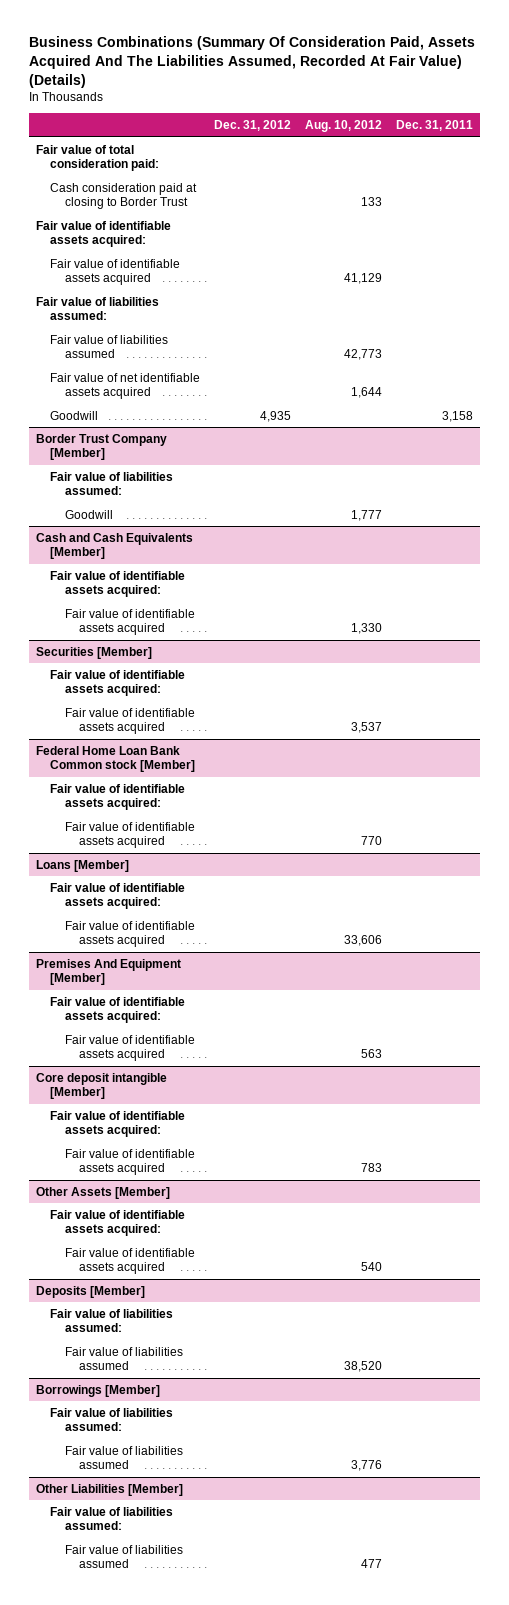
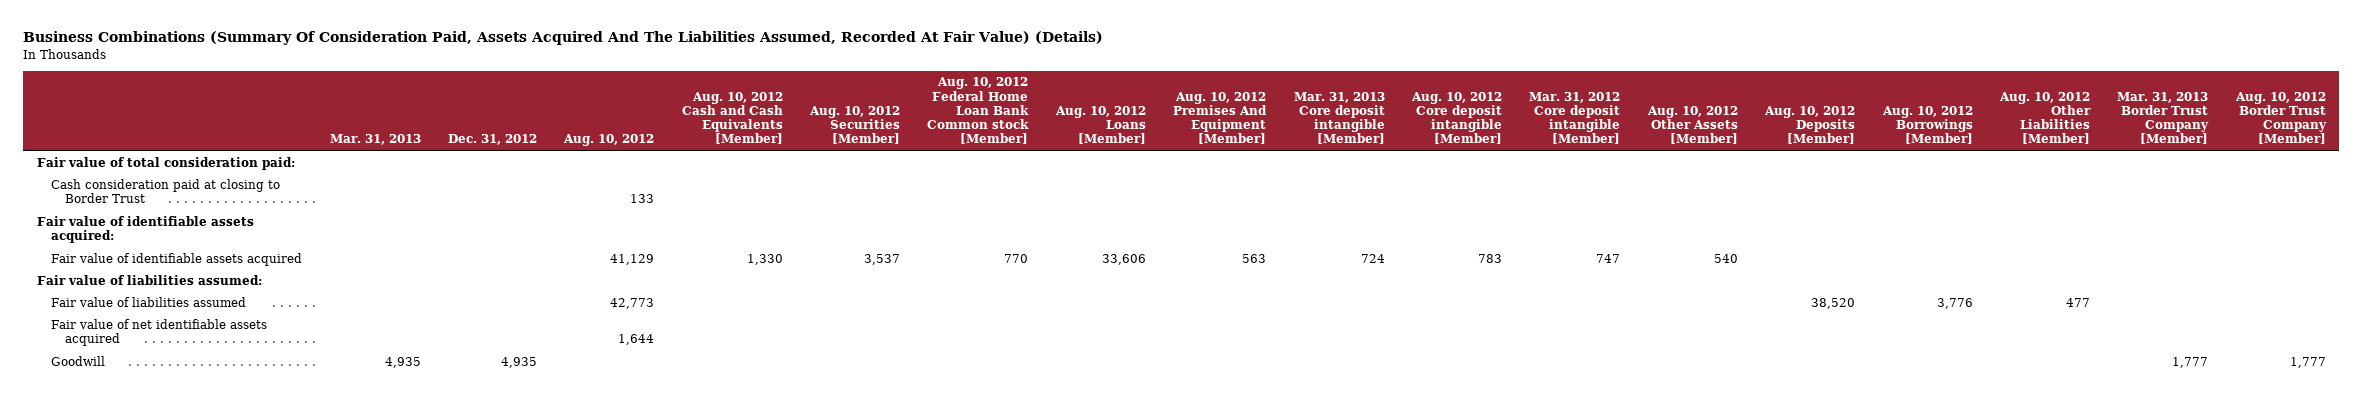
[396,120,474,132] Dec. 31, 2011 -> none
none -> [329,134,421,146] Mar. 31, 2013
none -> [681,91,783,145] Aug. 10, 2012 Cash and Cash Equivalents [Member]
none -> [809,105,901,145] Aug. 10, 2012 Securities [Member]
none -> [927,77,1030,145] Aug. 10, 2012 Federal Home Loan Bank Common stock [Member]
none -> [1054,105,1146,145] Aug. 10, 2012 Loans [Member]
none -> [1173,91,1268,145] Aug. 10, 2012 Premises And Equipment [Member]
none -> [1293,91,1385,145] Mar. 31, 2013 Core deposit intangible [Member]
none -> [1411,91,1503,145] Aug. 10, 2012 Core deposit intangible [Member]
none -> [1529,91,1621,145] Mar. 31, 2012 Core deposit intangible [Member]
none -> [1646,105,1738,145] Aug. 10, 2012 Other Assets [Member]
none -> [1764,105,1856,145] Aug. 10, 2012 Deposits [Member]
none -> [1881,105,1973,145] Aug. 10, 2012 Borrowings [Member]
none -> [1998,91,2091,145] Aug. 10, 2012 Other Liabilities [Member]
none -> [2117,91,2210,145] Mar. 31, 2013 Border Trust Company [Member]
none -> [2234,91,2327,145] Aug. 10, 2012 Border Trust Company [Member]
[35,433,167,461] Border Trust Company [Member] -> none
[50,471,174,496] Fair value of liabilities assumed: -> none
[64,509,113,519] Goodwill -> none
[35,532,193,560] Cash and Cash Equivalents [Member] -> none
[50,570,186,598] Fair value of identifiable assets acquired: -> none
[64,608,195,636] Fair value of identifiable assets acquired -> none
[35,646,152,659] Securities [Member] -> none
[50,669,186,697] Fair value of identifiable assets acquired: -> none
[64,707,195,735] Fair value of identifiable assets acquired -> none
[35,745,196,773] Federal Home Loan Bank Common stock [Member] -> none
[50,783,186,811] Fair value of identifiable assets acquired: -> none
[64,821,195,849] Fair value of identifiable assets acquired -> none
[35,859,129,872] Loans [Member] -> none
[50,882,186,910] Fair value of identifiable assets acquired: -> none
[64,920,195,948] Fair value of identifiable assets acquired -> none
[35,958,181,986] Premises And Equipment [Member] -> none
[50,996,186,1024] Fair value of identifiable assets acquired: -> none
[64,1034,195,1062] Fair value of identifiable assets acquired -> none
[35,1072,167,1100] Core deposit intangible [Member] -> none
[50,1110,186,1138] Fair value of identifiable assets acquired: -> none
[64,1148,195,1176] Fair value of identifiable assets acquired -> none
[35,1186,170,1199] Other Assets [Member] -> none
[50,1209,186,1237] Fair value of identifiable assets acquired: -> none
[64,1247,195,1275] Fair value of identifiable assets acquired -> none
[35,1285,145,1298] Deposits [Member] -> none
[50,1308,174,1333] Fair value of liabilities assumed: -> none
[64,1346,183,1371] Fair value of liabilities assumed -> none
[35,1384,160,1397] Borrowings [Member] -> none
[50,1407,174,1432] Fair value of liabilities assumed: -> none
[64,1445,183,1470] Fair value of liabilities assumed -> none
[35,1483,183,1496] Other Liabilities [Member] -> none
[50,1506,174,1531] Fair value of liabilities assumed: -> none
[64,1544,183,1569] Fair value of liabilities assumed -> none

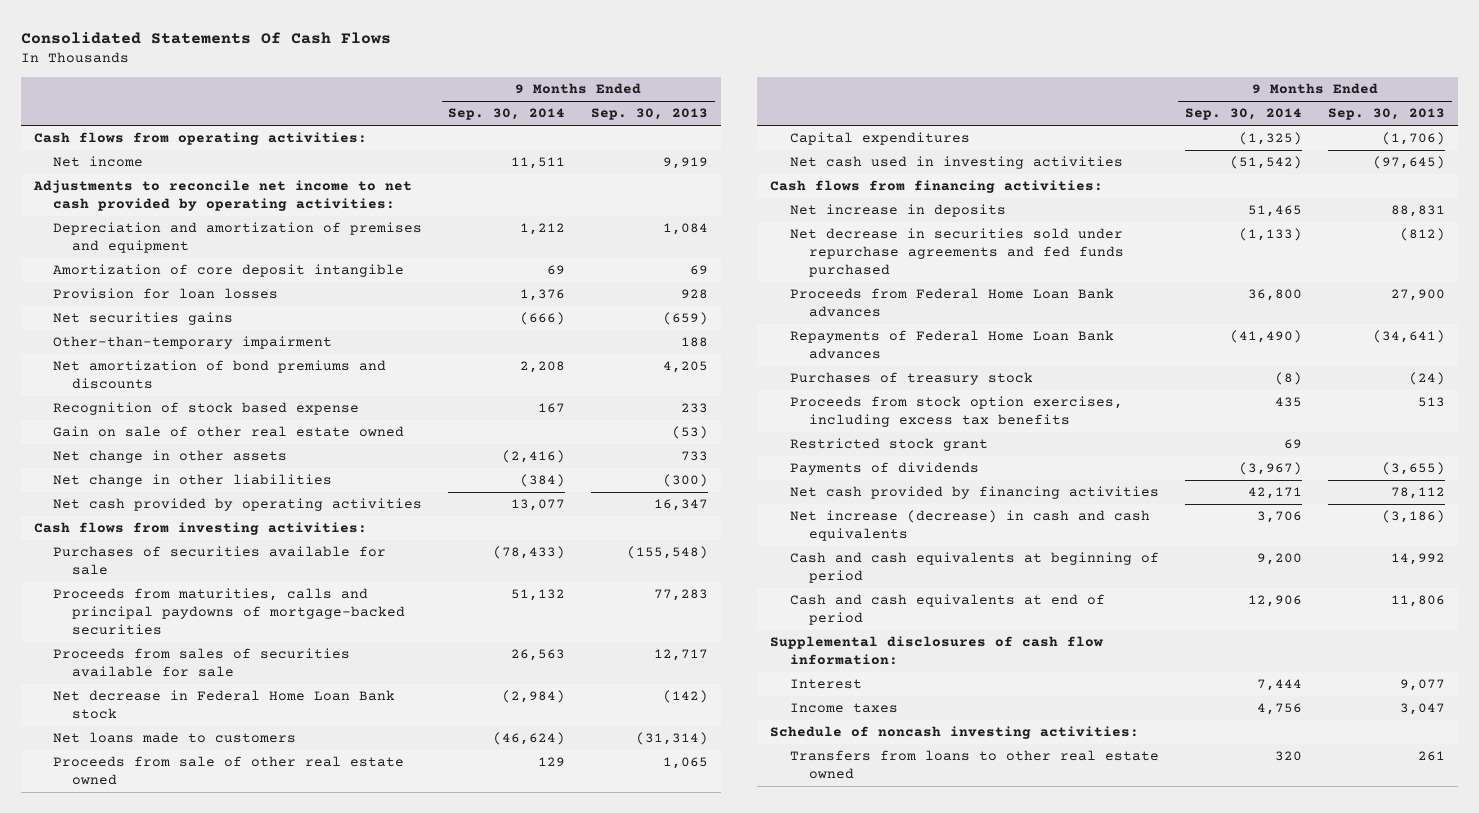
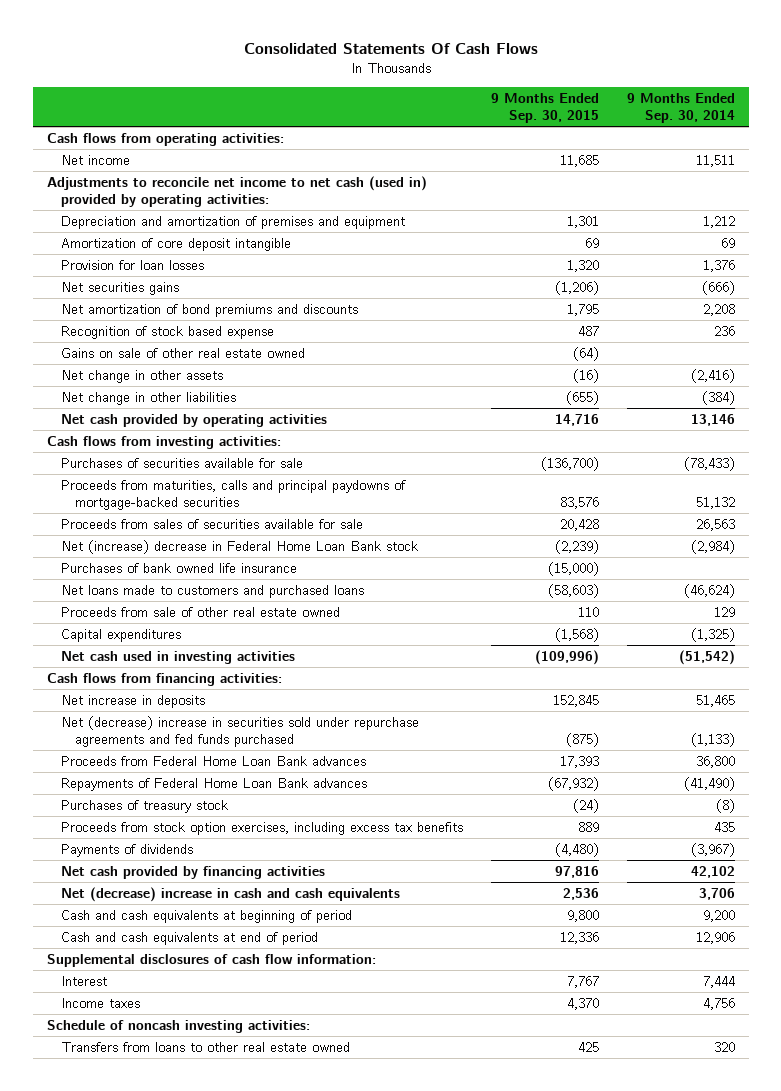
[591,108,709,121] Sep. 30, 2013 -> none
none -> [490,92,599,123] 9 Months Ended Sep. 30, 2015
[32,180,412,212] Adjustments to reconcile net income to net cash provided by operating activities: -> [46,175,427,207] Adjustments to reconcile net income to net cash (used in) provided by operating activities:
[52,336,332,350] Other-than-temporary impairment -> none
[538,403,566,414] 167 -> [713,325,735,336] 236
[52,426,404,438] Gain on sale of other real estate owned -> [61,347,306,358] Gains on sale of other real estate owned
[511,499,566,512] 13,077 -> [690,413,735,426] 13,146
[52,690,395,720] Net decrease in Federal Home Loan Bank stock -> [61,539,419,554] Net (increase) decrease in Federal Home Loan Bank stock
none -> [61,562,298,573] Purchases of bank owned life insurance
[52,732,296,744] Net loans made to customers -> [61,584,365,598] Net loans made to customers and purchased loans
[789,228,1125,277] Net decrease in securities sold under repurchase agreements and fed funds purchased -> [61,715,420,747] Net (decrease) increase in securities sold under repurchase agreements and fed funds purchased
[789,438,988,452] Restricted stock grant -> none
[1247,487,1302,500] 42,171 -> [690,865,735,878] 42,102
[789,510,1150,542] Net increase (decrease) in cash and cash equivalents -> [61,886,401,902] Net (decrease) increase in cash and cash equivalents

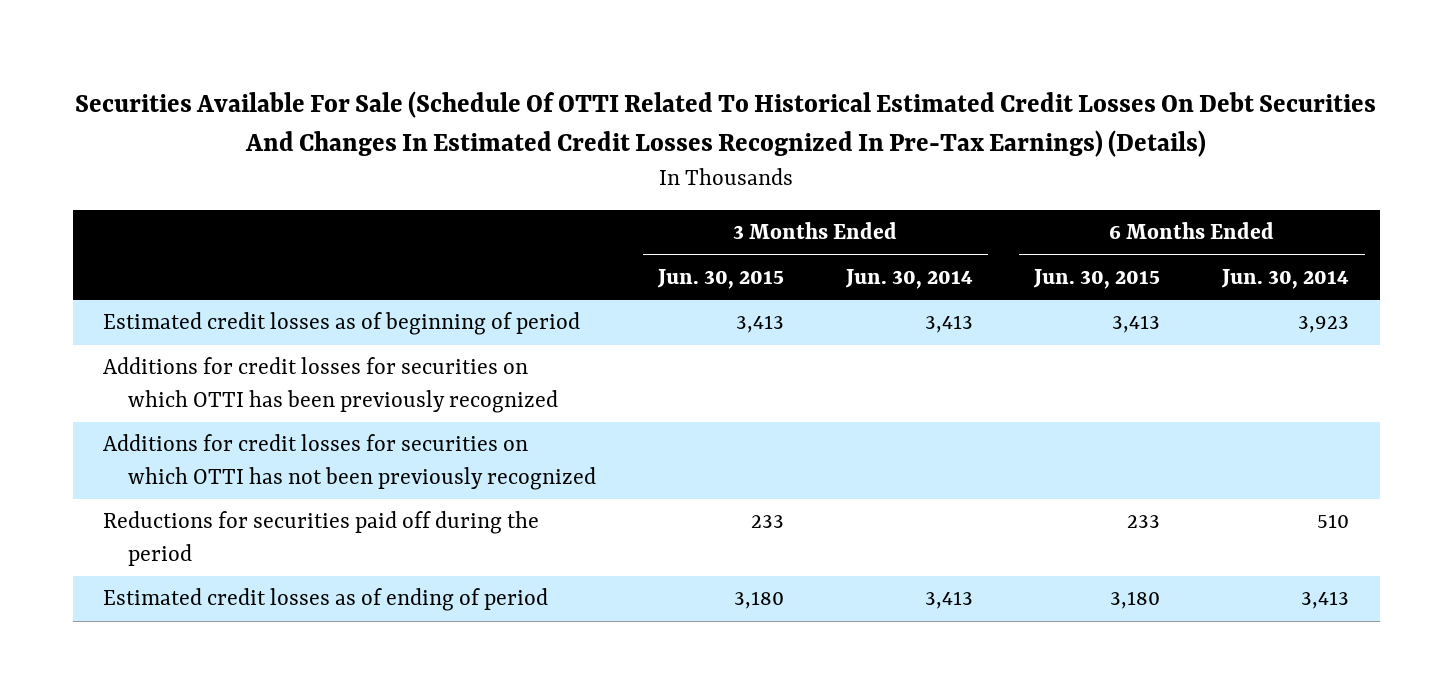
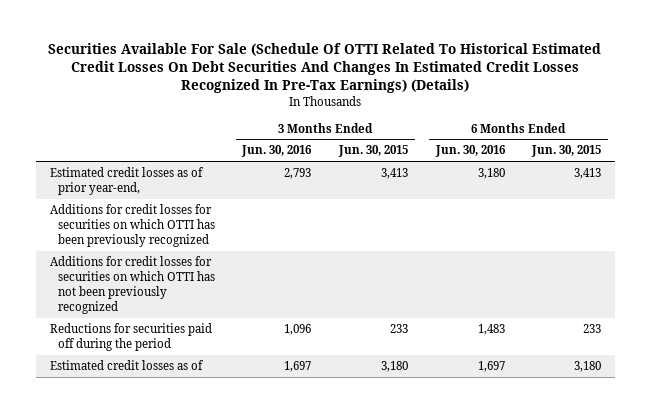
[844,269,973,290] Jun. 30, 2014 -> none
[1221,269,1350,290] Jun. 30, 2014 -> none
none -> [241,145,313,158] Jun. 30, 2016
none -> [434,145,506,158] Jun. 30, 2016
[103,312,581,336] Estimated credit losses as of beginning of period -> [49,167,204,196] Estimated credit losses as of prior year-end,
[103,588,549,612] Estimated credit losses as of ending of period -> [49,360,204,371] Estimated credit losses as of

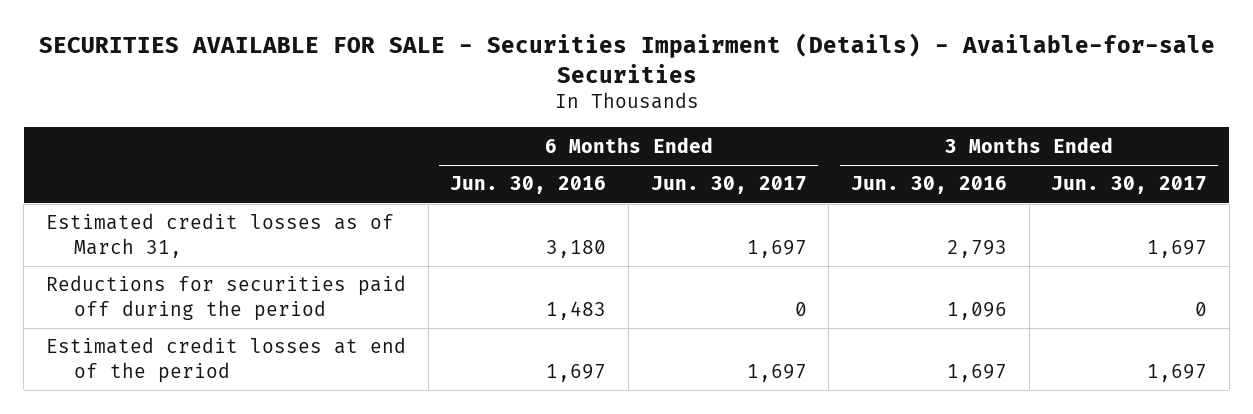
[48,42,602,94] Securities Available For Sale (Schedule Of OTTI Related To Historical Estimated Credit Losses On Debt Securities And Changes In Estimated Credit Losses Recognized In Pre-Tax Earnings) (Details) -> [38,33,1215,83] SECURITIES AVAILABLE FOR SALE - Securities Impairment (Details) - Available-for-sale Securities
[338,145,409,158] Jun. 30, 2015 -> none
[531,145,602,158] Jun. 30, 2015 -> none
none -> [650,176,807,195] Jun. 30, 2017
none -> [1051,176,1208,195] Jun. 30, 2017
[49,204,215,247] Additions for credit losses for securities on which OTTI has been previously recognized -> none
[49,256,215,314] Additions for credit losses for securities on which OTTI has not been previously recognized -> none
[49,167,204,196] Estimated credit losses as of prior year-end, -> [46,213,395,259] Estimated credit losses as of March 31,
[49,360,204,371] Estimated credit losses as of -> [46,337,407,384] Estimated credit losses at end of the period

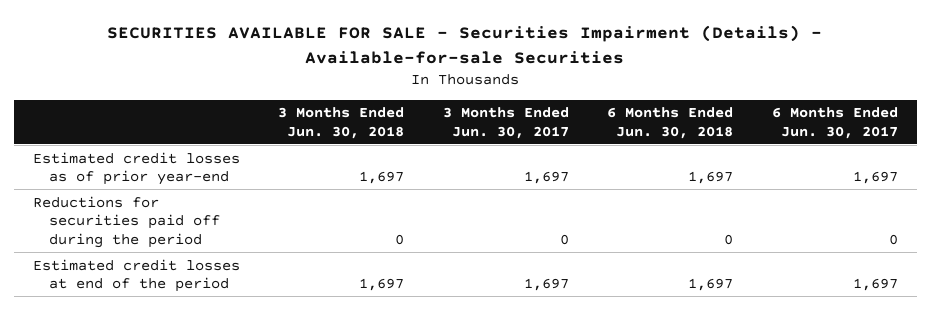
[450,176,607,195] Jun. 30, 2016 -> none
[851,176,1008,195] Jun. 30, 2016 -> none
none -> [278,107,405,139] 3 Months Ended Jun. 30, 2018
none -> [607,107,734,139] 6 Months Ended Jun. 30, 2018
[46,213,395,259] Estimated credit losses as of March 31, -> [32,151,240,186] Estimated credit losses as of prior year-end

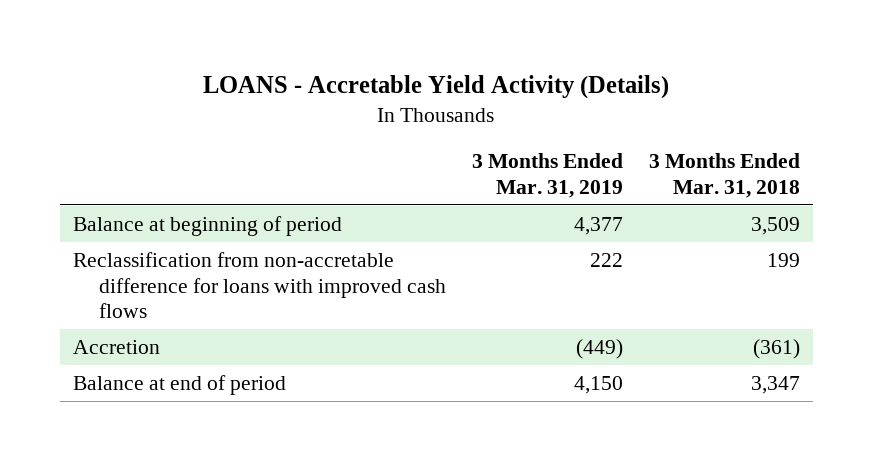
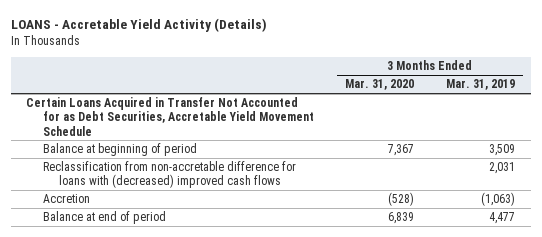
[649,153,801,198] 3 Months Ended Mar. 31, 2018 -> none
none -> [345,79,415,91] Mar. 31, 2020
none -> [26,97,314,136] Certain Loans Acquired in Transfer Not Accounted for as Debt Securities, Accretable Yield Movement Schedule
[574,216,624,235] 4,377 -> [489,144,516,157] 3,509
[72,251,447,319] Reclassification from non-accretable difference for loans with improved cash flows -> [42,161,296,189] Reclassification from non-accretable difference for loans with (decreased) improved cash flows
[590,252,624,267] 222 -> [489,162,516,175] 2,031
[576,338,624,359] (449) -> [481,192,516,207] (1,063)
[574,375,624,394] 4,150 -> [489,212,516,225] 4,477

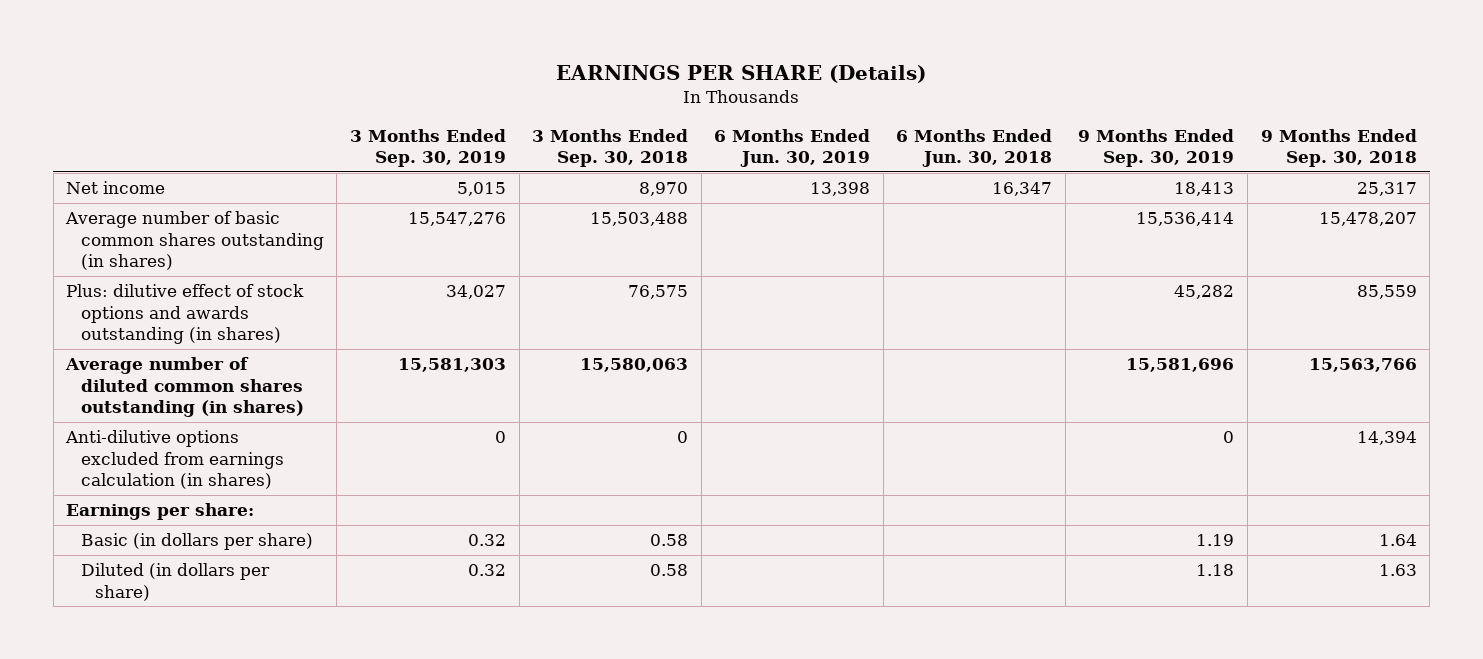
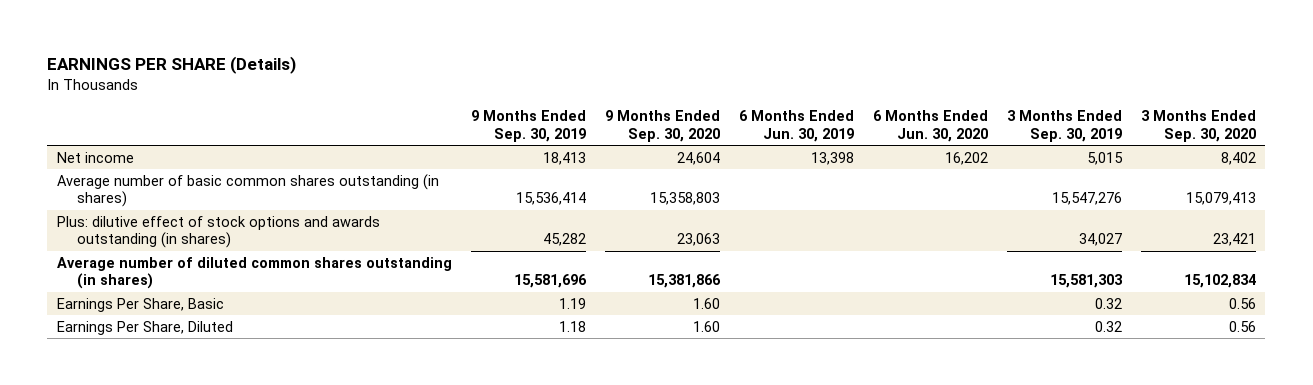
[532,128,689,167] 3 Months Ended Sep. 30, 2018 -> none
[896,128,1053,167] 6 Months Ended Jun. 30, 2018 -> none
[1260,128,1417,167] 9 Months Ended Sep. 30, 2018 -> none
none -> [604,110,720,142] 9 Months Ended Sep. 30, 2020
none -> [872,110,988,142] 6 Months Ended Jun. 30, 2020
none -> [1140,110,1256,142] 3 Months Ended Sep. 30, 2020
[65,430,284,489] Anti-dilutive options excluded from earnings calculation (in shares) -> none
[66,503,255,521] Earnings per share: -> none
[80,533,313,551] Basic (in dollars per share) -> [56,297,224,312] Earnings Per Share, Basic
[80,563,270,601] Diluted (in dollars per share) -> [56,320,233,335] Earnings Per Share, Diluted

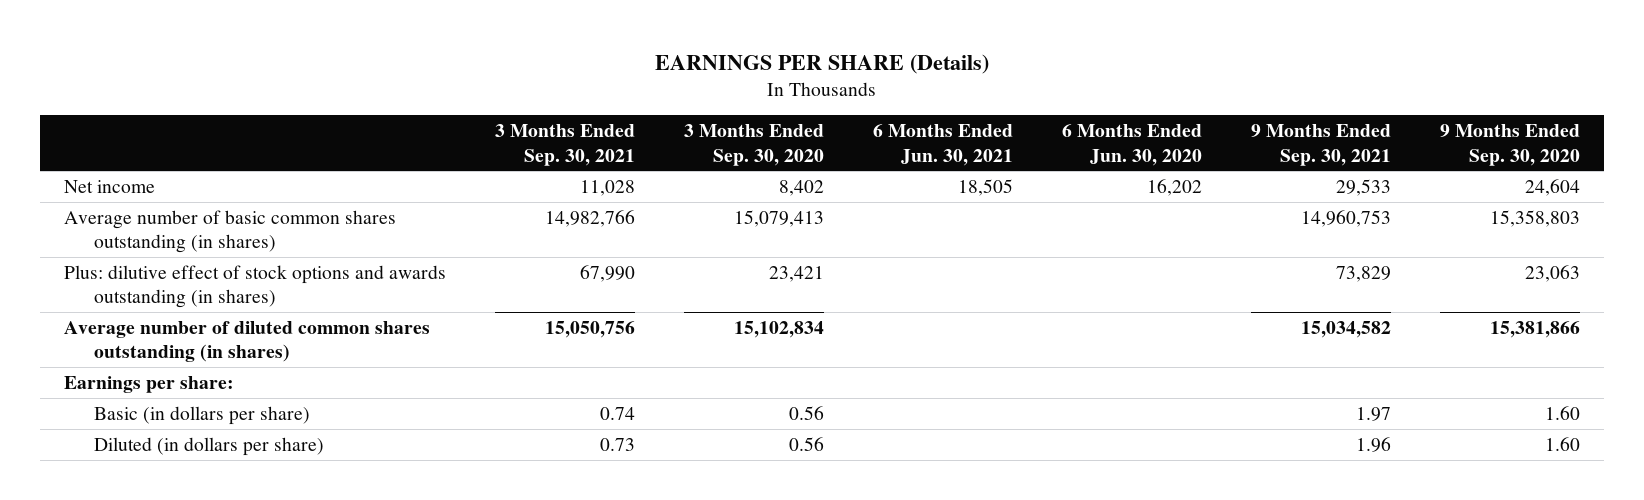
[470,110,586,142] 9 Months Ended Sep. 30, 2019 -> none
[738,110,854,142] 6 Months Ended Jun. 30, 2019 -> none
[1006,110,1122,142] 3 Months Ended Sep. 30, 2019 -> none
none -> [495,123,636,166] 3 Months Ended Sep. 30, 2021
none -> [872,123,1013,166] 6 Months Ended Jun. 30, 2021
none -> [1250,123,1391,166] 9 Months Ended Sep. 30, 2021
none -> [64,375,235,393] Earnings per share:
[56,297,224,312] Earnings Per Share, Basic -> [94,405,311,425] Basic (in dollars per share)
[56,320,233,335] Earnings Per Share, Diluted -> [94,436,325,456] Diluted (in dollars per share)

